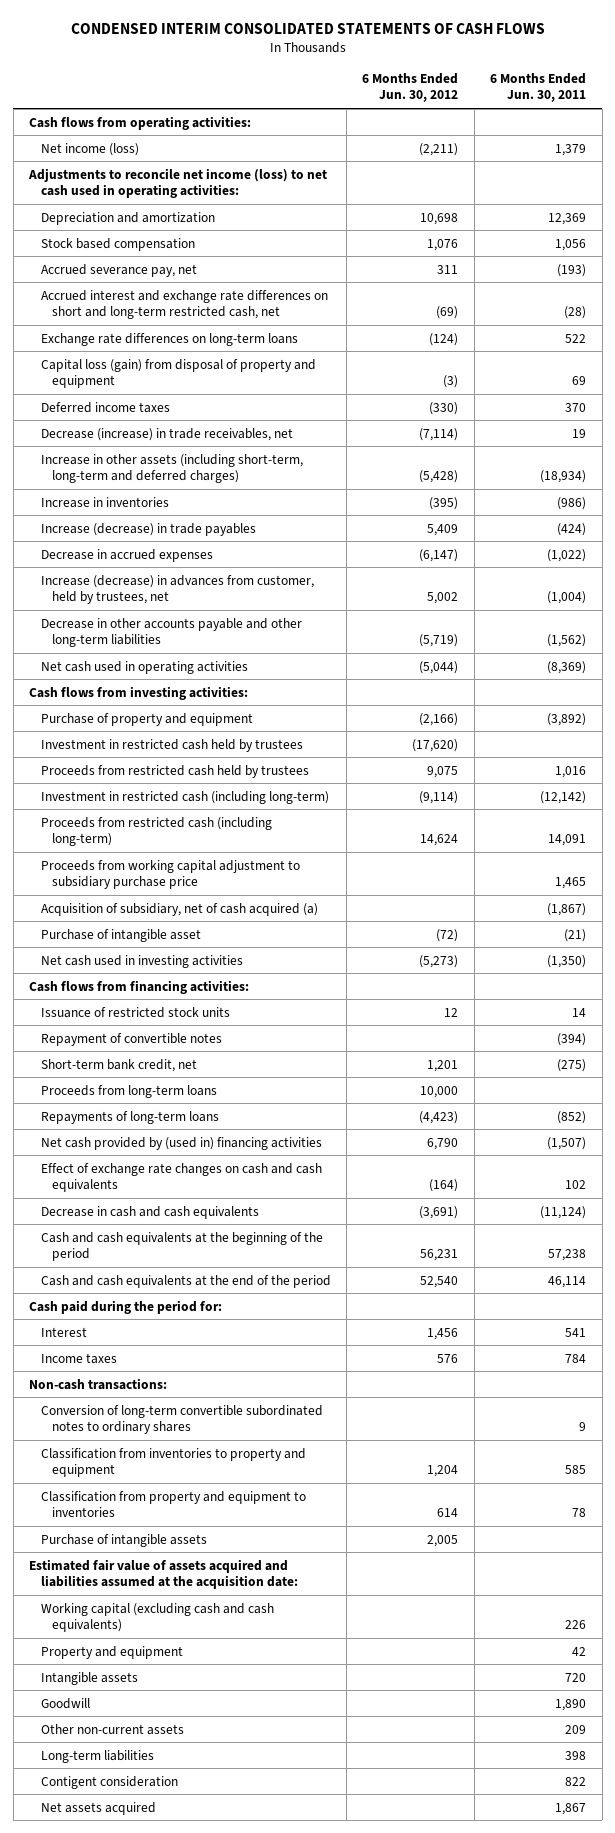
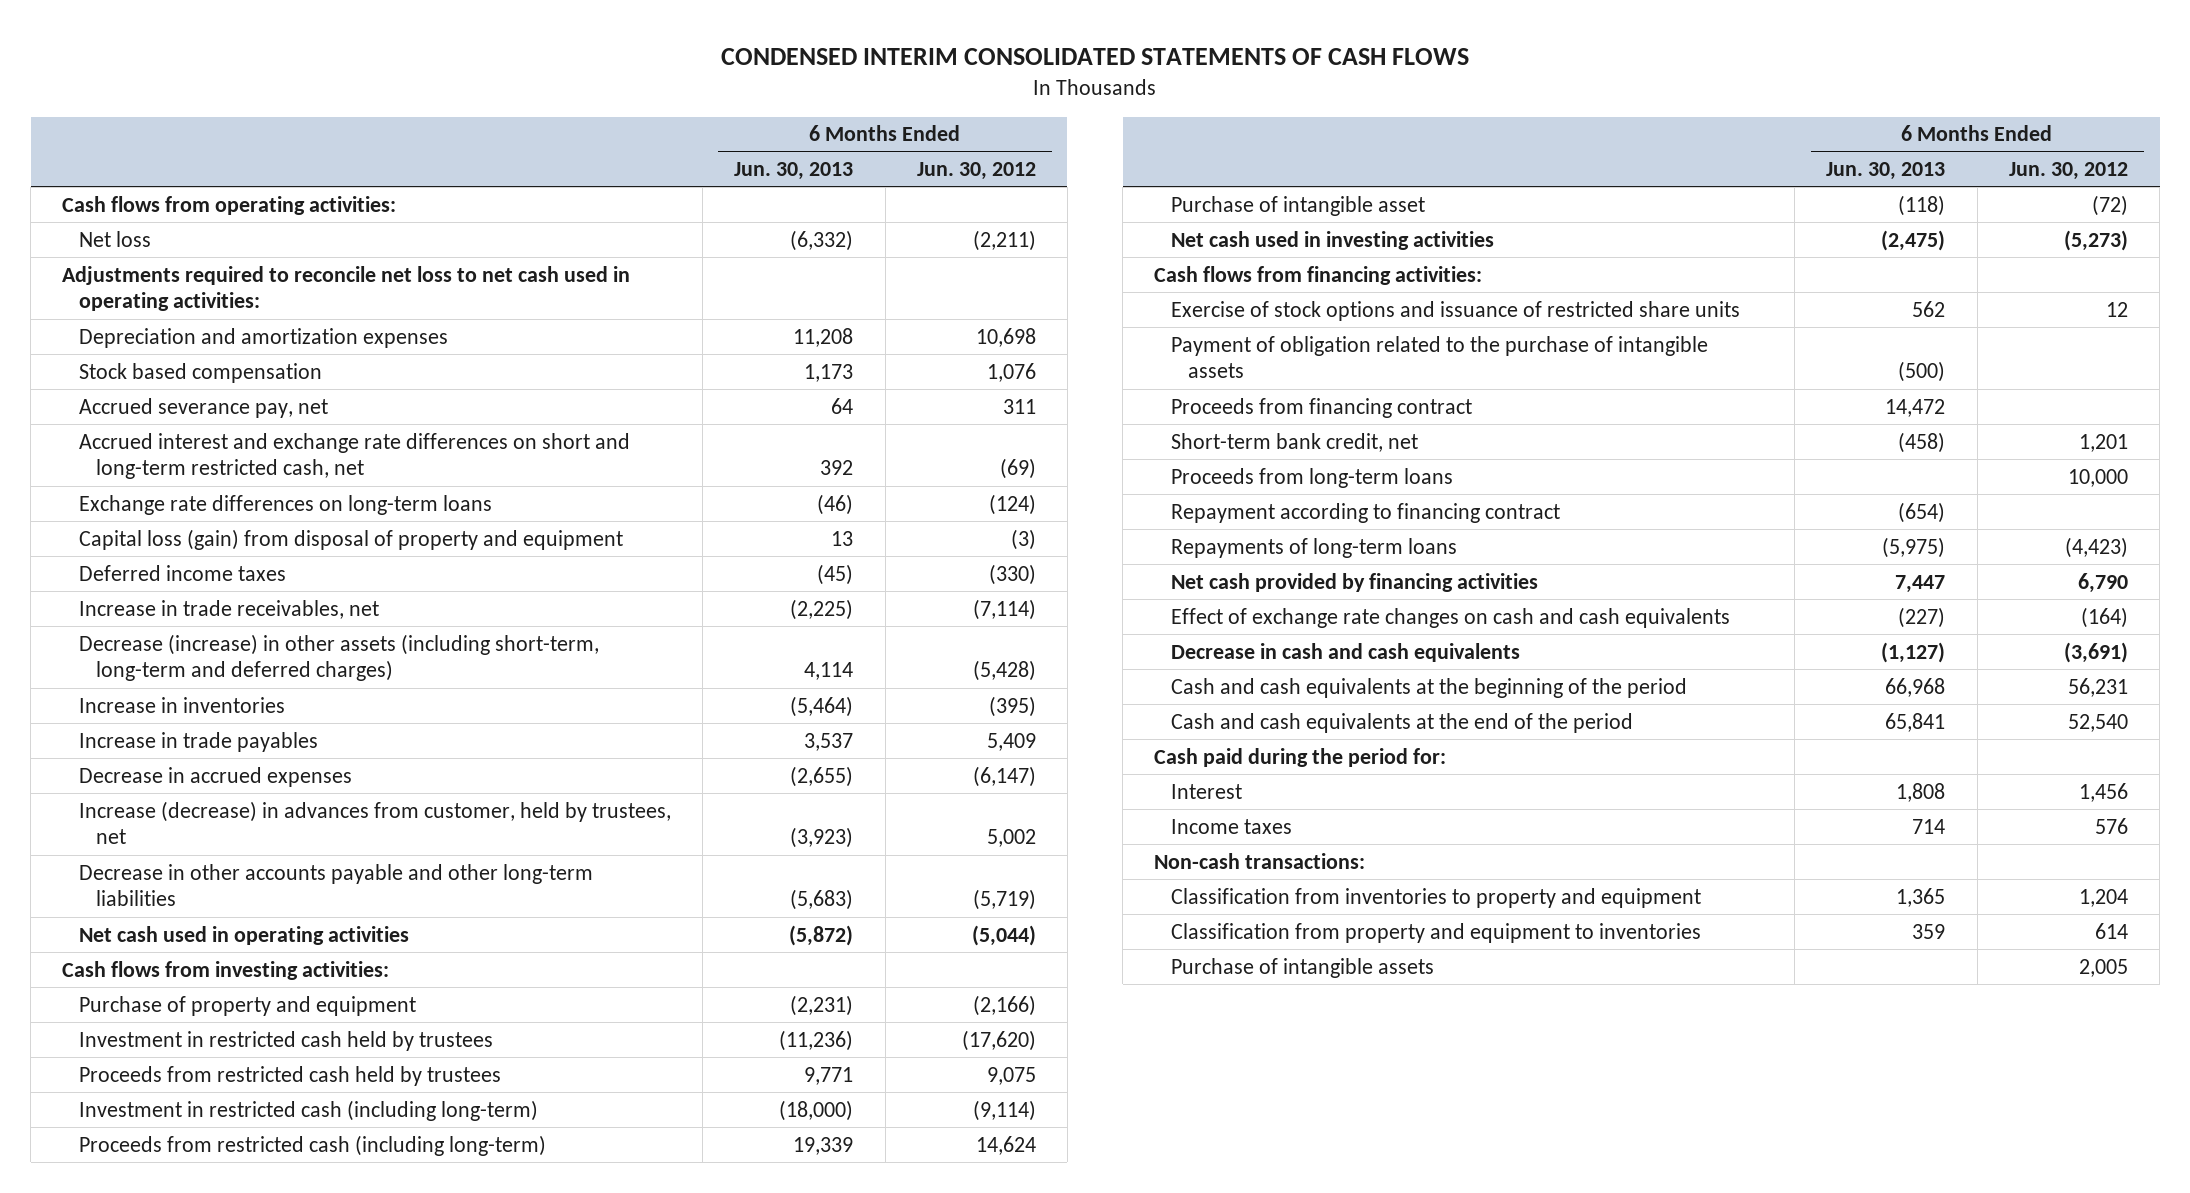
[490,72,587,103] 6 Months Ended Jun. 30, 2011 -> none
none -> [734,162,854,181] Jun. 30, 2013
[40,142,139,156] Net income (loss) -> [78,230,151,247] Net loss
[28,167,328,199] Adjustments to reconcile net income (loss) to net cash used in operating activities: -> [62,265,631,312] Adjustments required to reconcile net loss to net cash used in operating activities:
[40,211,215,225] Depreciation and amortization -> [78,327,448,348] Depreciation and amortization expenses
[40,427,293,441] Decrease (increase) in trade receivables, net -> [78,599,379,619] Increase in trade receivables, net
[40,453,303,484] Increase in other assets (including short-term, long-term and deferred charges) -> [78,633,599,682] Decrease (increase) in other assets (including short-term, long-term and deferred charges)
[40,522,256,536] Increase (decrease) in trade payables -> [78,731,318,752] Increase in trade payables
[40,859,300,890] Proceeds from working capital adjustment to subsidiary purchase price -> none
[40,902,318,916] Acquisition of subsidiary, net of cash acquired (a) -> none
[40,1032,222,1046] Repayment of convertible notes -> none
[40,1006,230,1018] Issuance of restricted stock units -> [1171,300,1741,321] Exercise of stock options and issuance of restricted share units
none -> [1171,335,1709,379] Payment of obligation related to the purchase of intangible assets
none -> [1171,397,1473,418] Proceeds from financing contract
none -> [1171,502,1561,523] Repayment according to financing contract
[40,1136,322,1150] Net cash provided by (used in) financing activities -> [1171,572,1539,592] Net cash provided by financing activities
[40,1404,323,1435] Conversion of long-term convertible subordinated notes to ordinary shares -> none
[29,1558,298,1590] Estimated fair value of assets acquired and liabilities assumed at the acquisition date: -> none
[40,1602,274,1633] Working capital (excluding cash and cash equivalents) -> none
[40,1645,183,1659] Property and equipment -> none
[40,1671,138,1685] Intangible assets -> none
[40,1697,90,1709] Goodwill -> none
[40,1723,184,1735] Other non-current assets -> none
[40,1749,154,1763] Long-term liabilities -> none
[40,1775,178,1789] Contigent consideration -> none
[40,1801,156,1815] Net assets acquired -> none

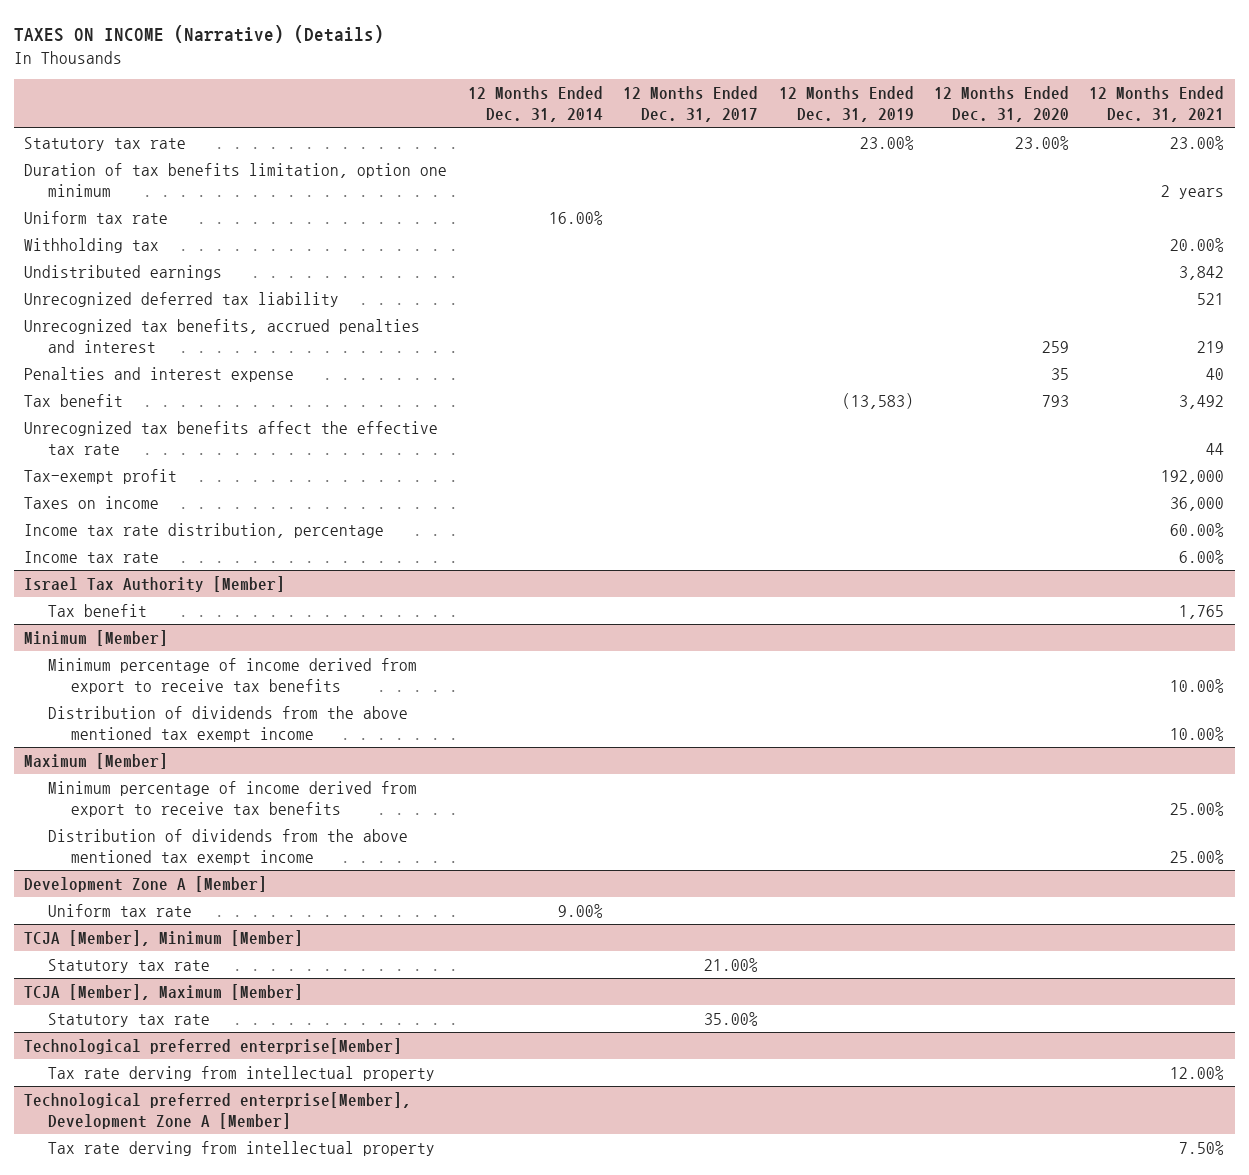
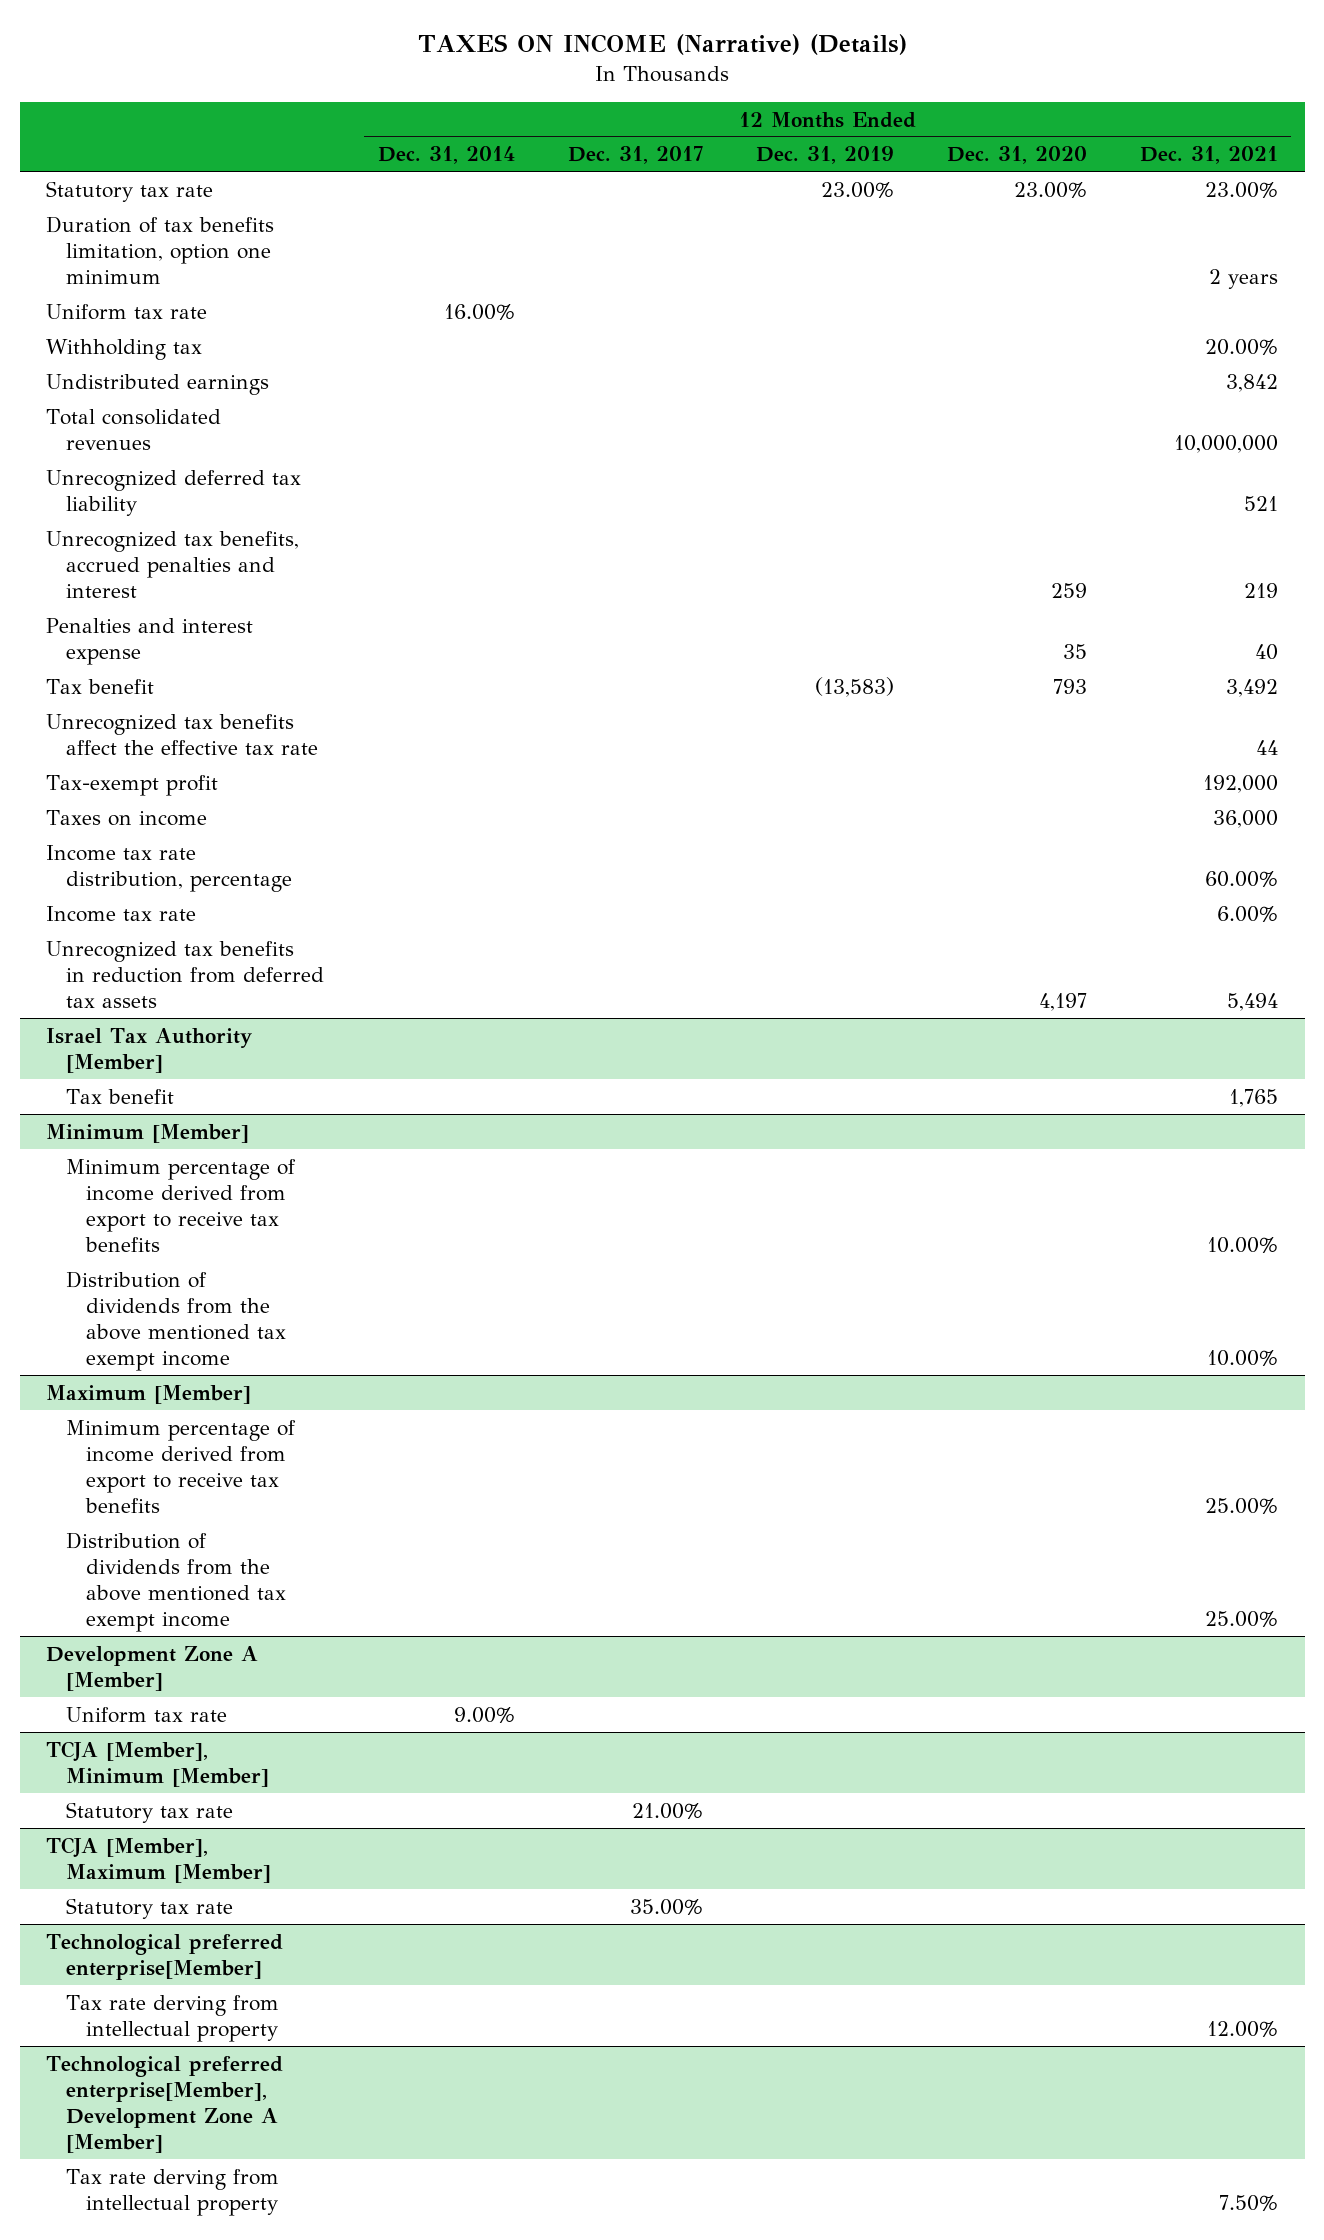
none -> [46,408,222,450] Total consolidated revenues
none -> [46,940,325,1008] Unrecognized tax benefits in reduction from deferred tax assets

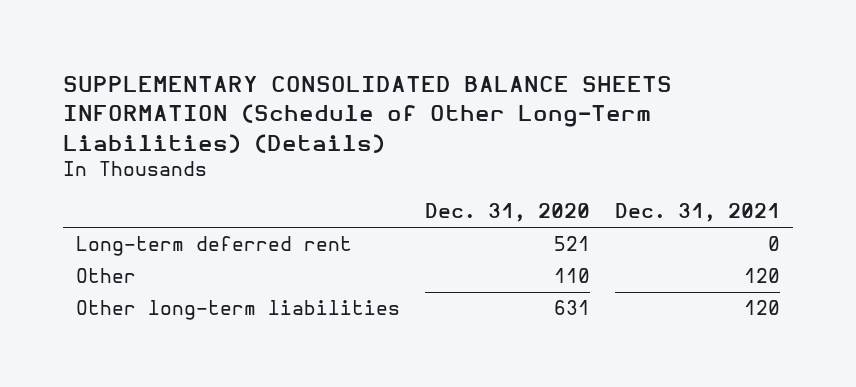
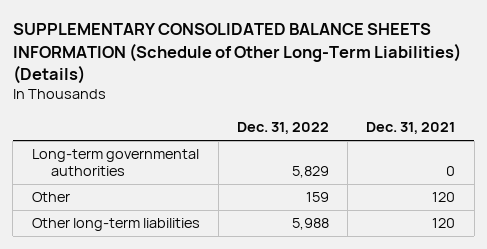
[425,202,591,222] Dec. 31, 2020 -> none
none -> [236,122,329,135] Dec. 31, 2022
[75,236,352,257] Long-term deferred rent -> none
none -> [31,149,199,177] Long-term governmental authorities

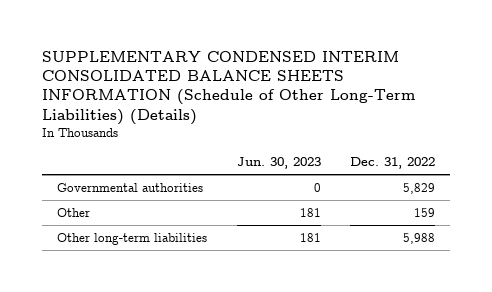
[12,23,461,84] SUPPLEMENTARY CONSOLIDATED BALANCE SHEETS INFORMATION (Schedule of Other Long-Term Liabilities) (Details) -> [42,50,416,125] SUPPLEMENTARY CONDENSED INTERIM CONSOLIDATED BALANCE SHEETS INFORMATION (Schedule of Other Long-Term Liabilities) (Details)
[366,122,456,135] Dec. 31, 2021 -> none
none -> [236,156,321,169] Jun. 30, 2023
[31,149,199,177] Long-term governmental authorities -> [57,182,204,192] Governmental authorities

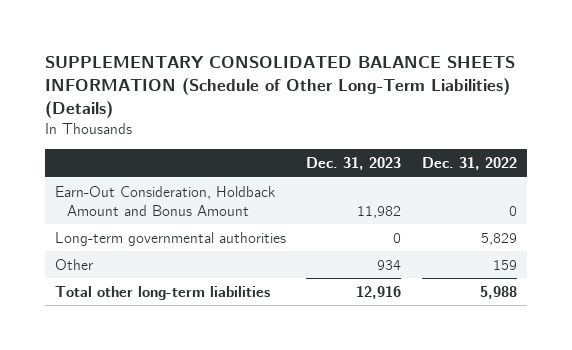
[42,50,416,125] SUPPLEMENTARY CONDENSED INTERIM CONSOLIDATED BALANCE SHEETS INFORMATION (Schedule of Other Long-Term Liabilities) (Details) -> [44,55,515,119] SUPPLEMENTARY CONSOLIDATED BALANCE SHEETS INFORMATION (Schedule of Other Long-Term Liabilities) (Details)
[236,156,321,169] Jun. 30, 2023 -> none
none -> [306,156,402,170] Dec. 31, 2023
none -> [54,185,276,216] Earn-Out Consideration, Holdback Amount and Bonus Amount
[57,182,204,192] Governmental authorities -> [54,231,286,246] Long-term governmental authorities
[57,232,208,245] Other long-term liabilities -> [54,285,270,300] Total other long-term liabilities

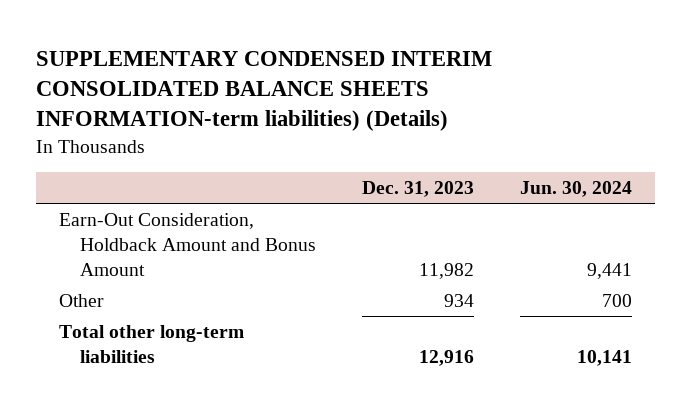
[44,55,515,119] SUPPLEMENTARY CONSOLIDATED BALANCE SHEETS INFORMATION (Schedule of Other Long-Term Liabilities) (Details) -> [36,51,493,132] SUPPLEMENTARY CONDENSED INTERIM CONSOLIDATED BALANCE SHEETS INFORMATION-term liabilities) (Details)
[421,156,517,170] Dec. 31, 2022 -> none
none -> [520,180,633,197] Jun. 30, 2024
[54,231,286,246] Long-term governmental authorities -> none

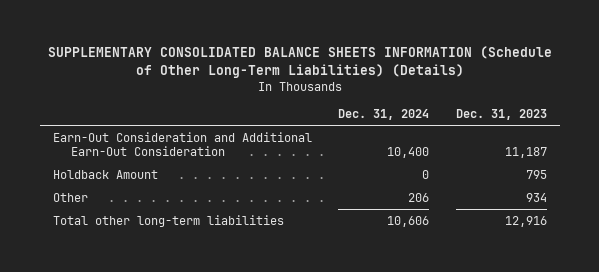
[36,51,493,132] SUPPLEMENTARY CONDENSED INTERIM CONSOLIDATED BALANCE SHEETS INFORMATION-term liabilities) (Details) -> [47,46,552,79] SUPPLEMENTARY CONSOLIDATED BALANCE SHEETS INFORMATION (Schedule of Other Long-Term Liabilities) (Details)
[520,180,633,197] Jun. 30, 2024 -> none
none -> [338,108,430,120] Dec. 31, 2024
[59,212,316,276] Earn-Out Consideration, Holdback Amount and Bonus Amount -> [52,131,312,156] Earn-Out Consideration and Additional Earn-Out Consideration
[418,262,474,279] 11,982 -> [504,146,547,158] 11,187
none -> [52,169,158,179] Holdback Amount

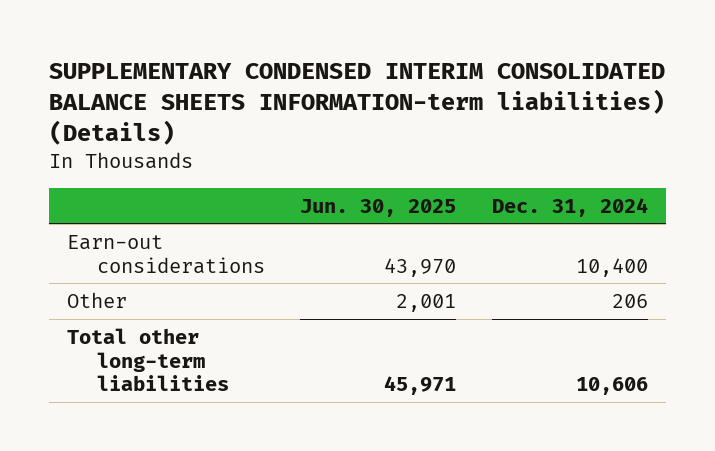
[47,46,552,79] SUPPLEMENTARY CONSOLIDATED BALANCE SHEETS INFORMATION (Schedule of Other Long-Term Liabilities) (Details) -> [48,63,665,146] SUPPLEMENTARY CONDENSED INTERIM CONSOLIDATED BALANCE SHEETS INFORMATION-term liabilities) (Details)
[455,108,547,120] Dec. 31, 2023 -> none
none -> [300,198,457,217] Jun. 30, 2025
[52,169,158,179] Holdback Amount -> none
[52,131,312,156] Earn-Out Consideration and Additional Earn-Out Consideration -> [66,234,265,274] Earn-out considerations

